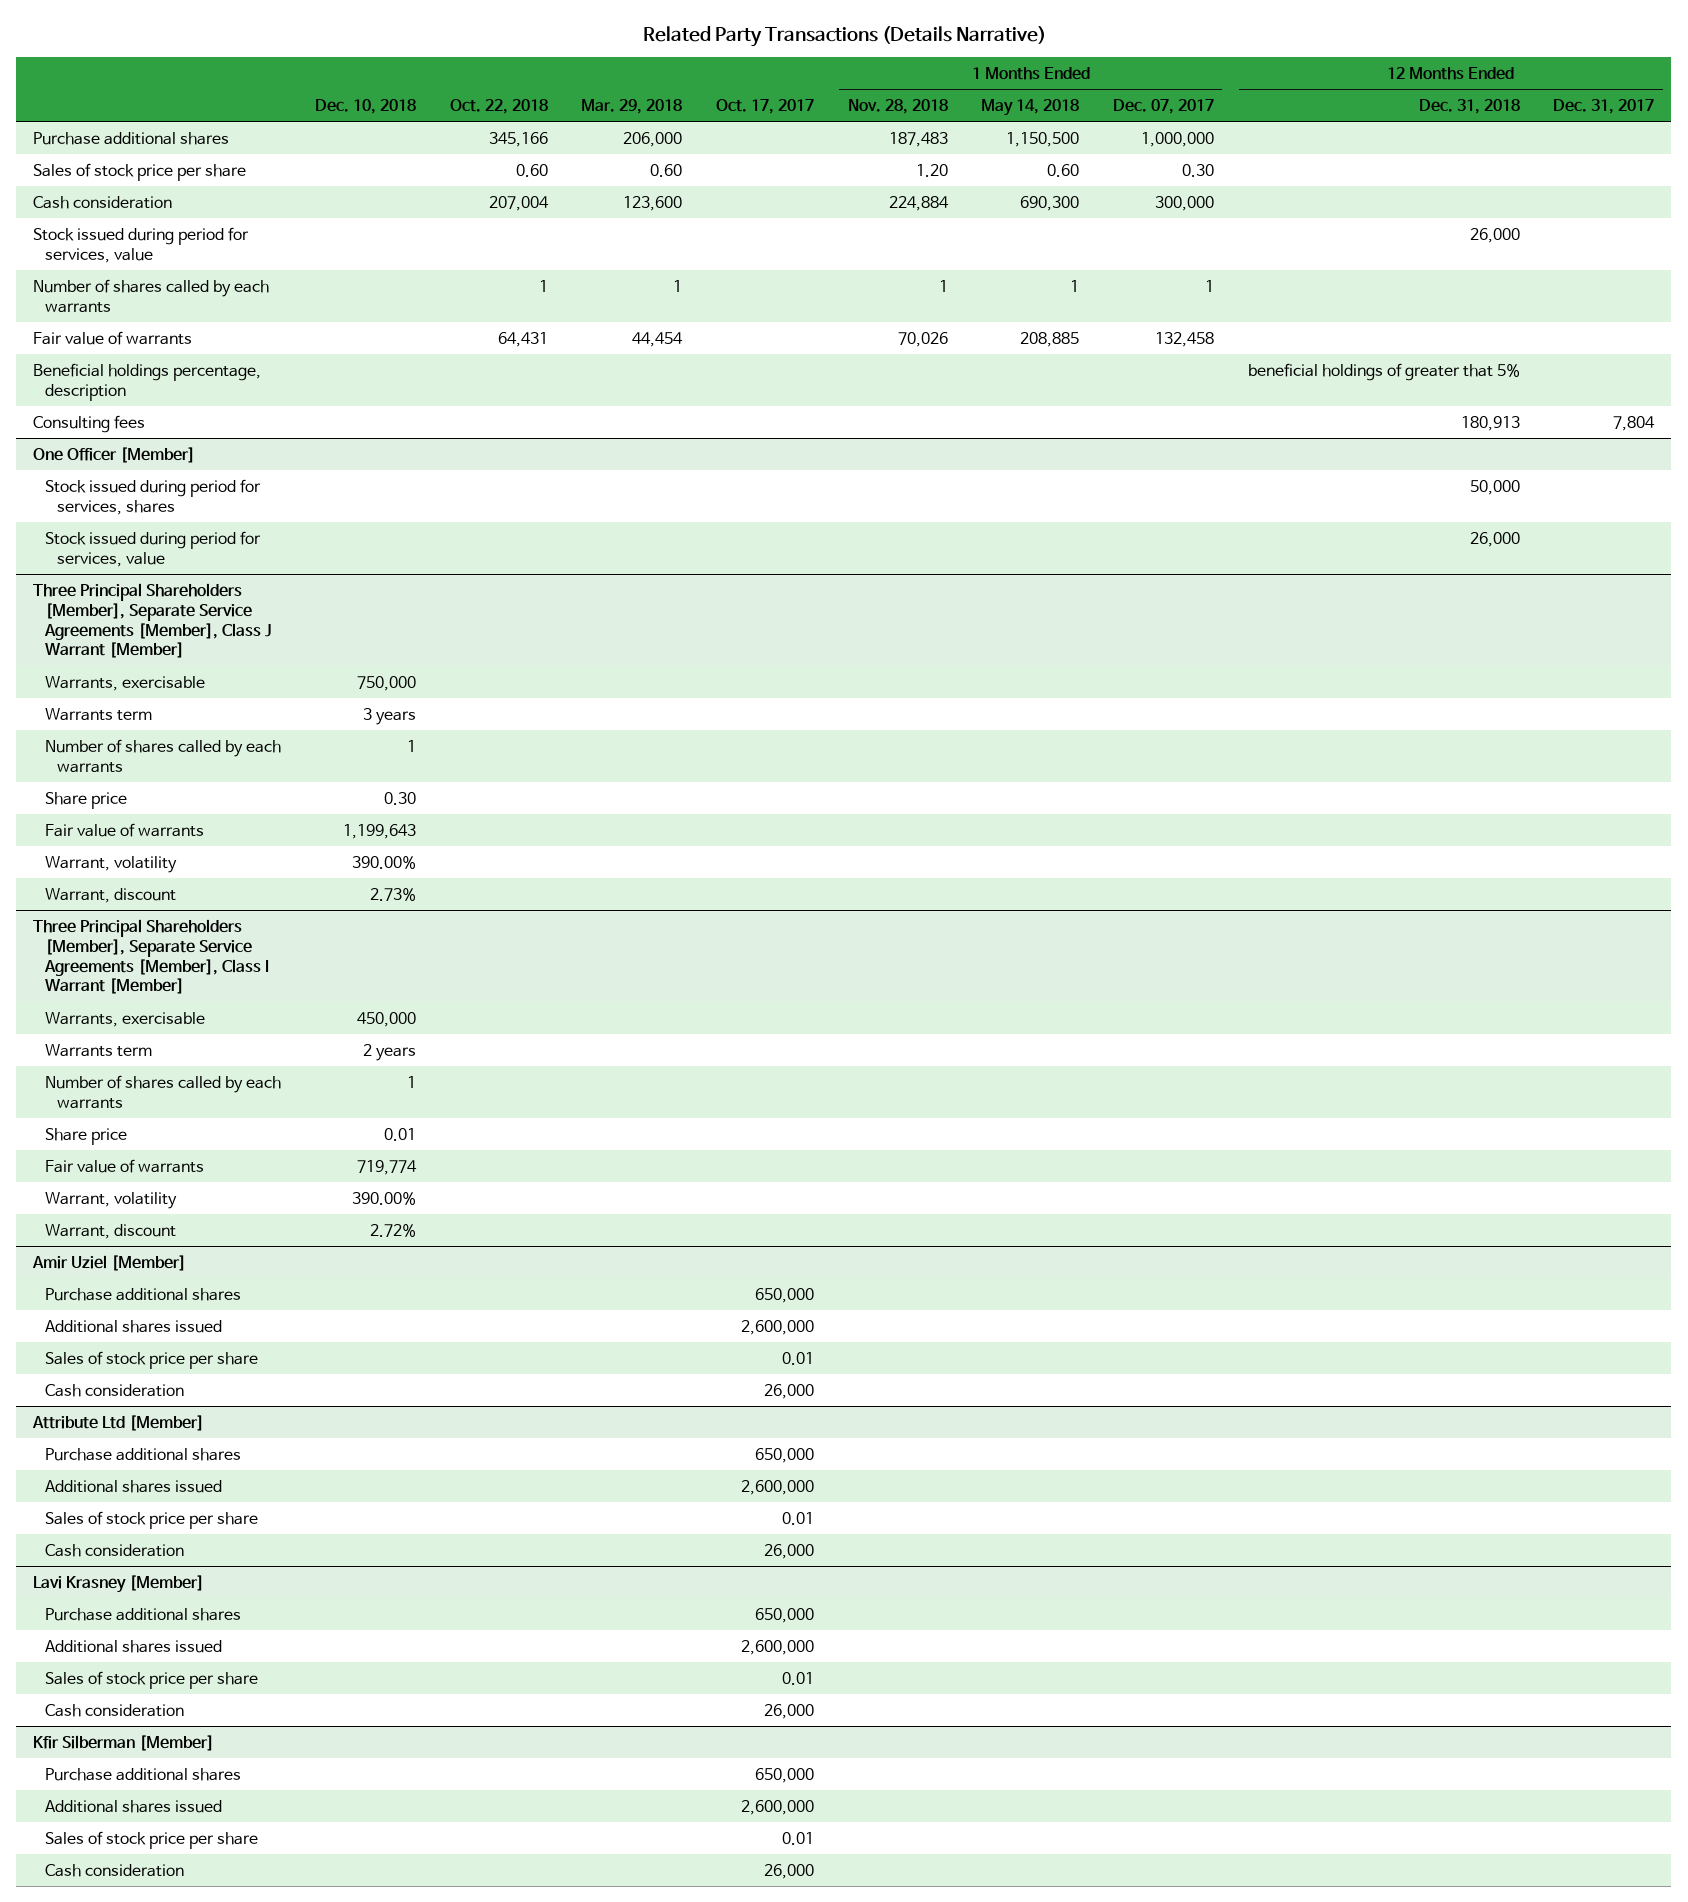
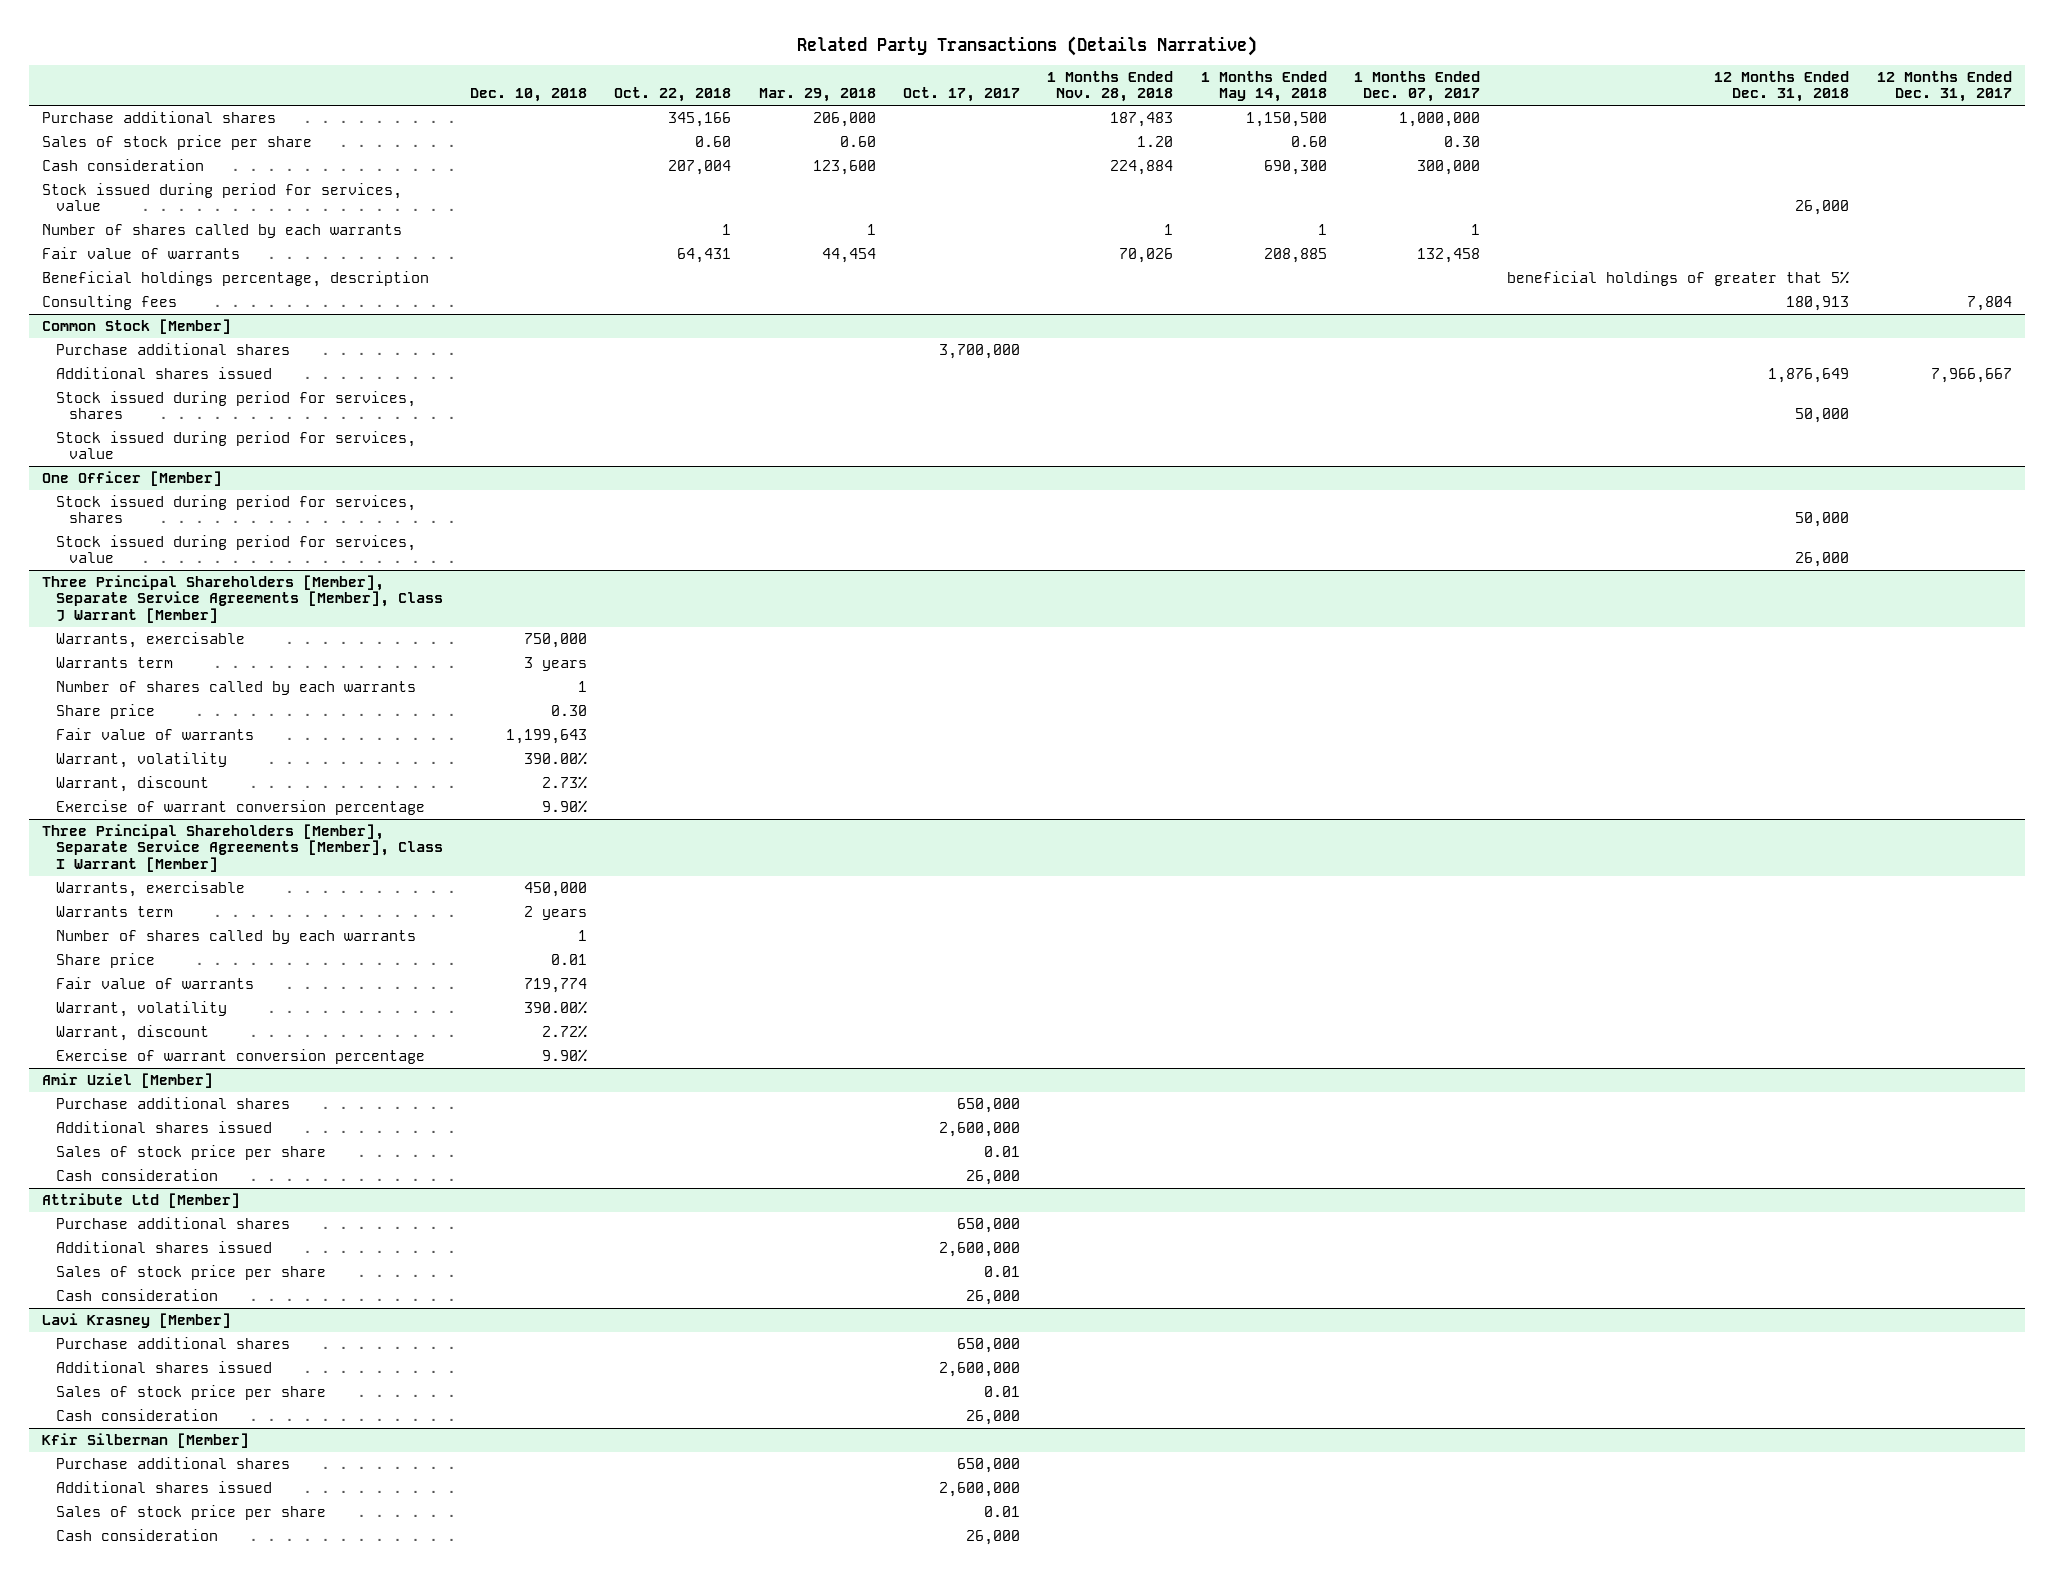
none -> [42,318,232,334] Common Stock [Member]
none -> [55,342,290,355] Purchase additional shares
none -> [55,366,272,379] Additional shares issued
none -> [55,390,416,420] Stock issued during period for services, shares
none -> [55,430,416,460] Stock issued during period for services, value
none -> [55,799,425,815] Exercise of warrant conversion percentage
none -> [55,1048,425,1064] Exercise of warrant conversion percentage

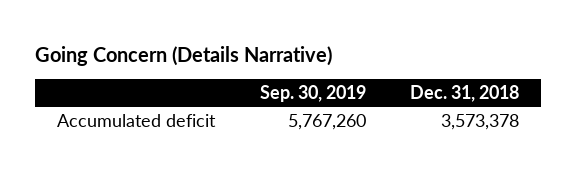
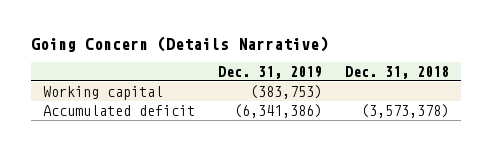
[259,84,366,102] Sep. 30, 2019 -> none
none -> [217,65,322,79] Dec. 31, 2019
none -> [42,86,163,101] Working capital
[440,113,519,130] 3,573,378 -> [361,104,450,119] (3,573,378)

